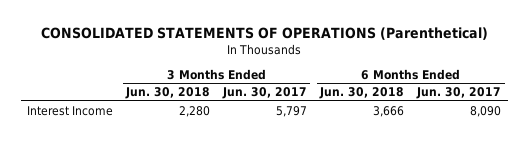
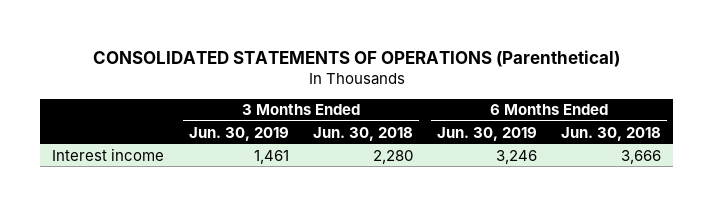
[222,87,308,100] Jun. 30, 2017 -> none
[416,87,502,100] Jun. 30, 2017 -> none
none -> [188,126,289,141] Jun. 30, 2019
none -> [436,126,537,141] Jun. 30, 2019
[27,106,114,117] Interest Income -> [52,147,165,161] Interest income

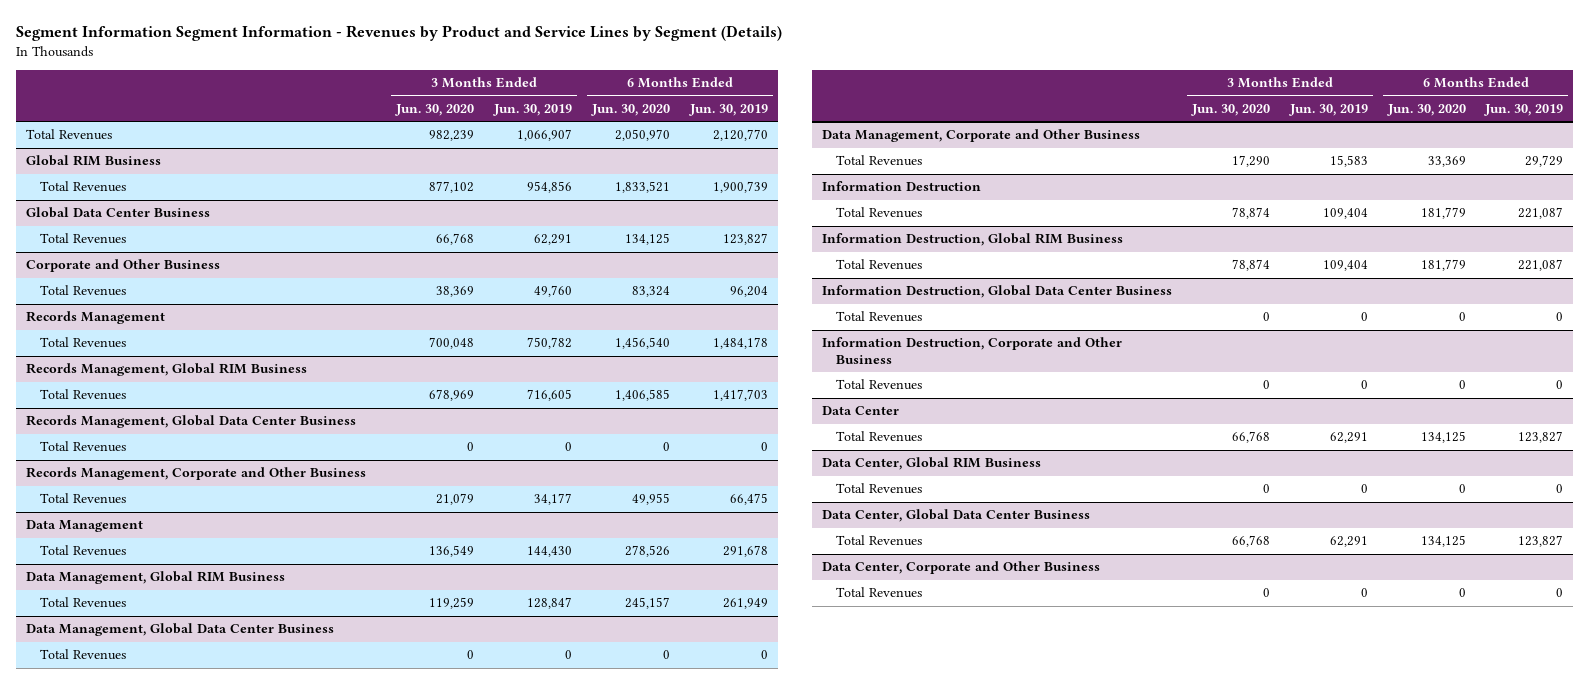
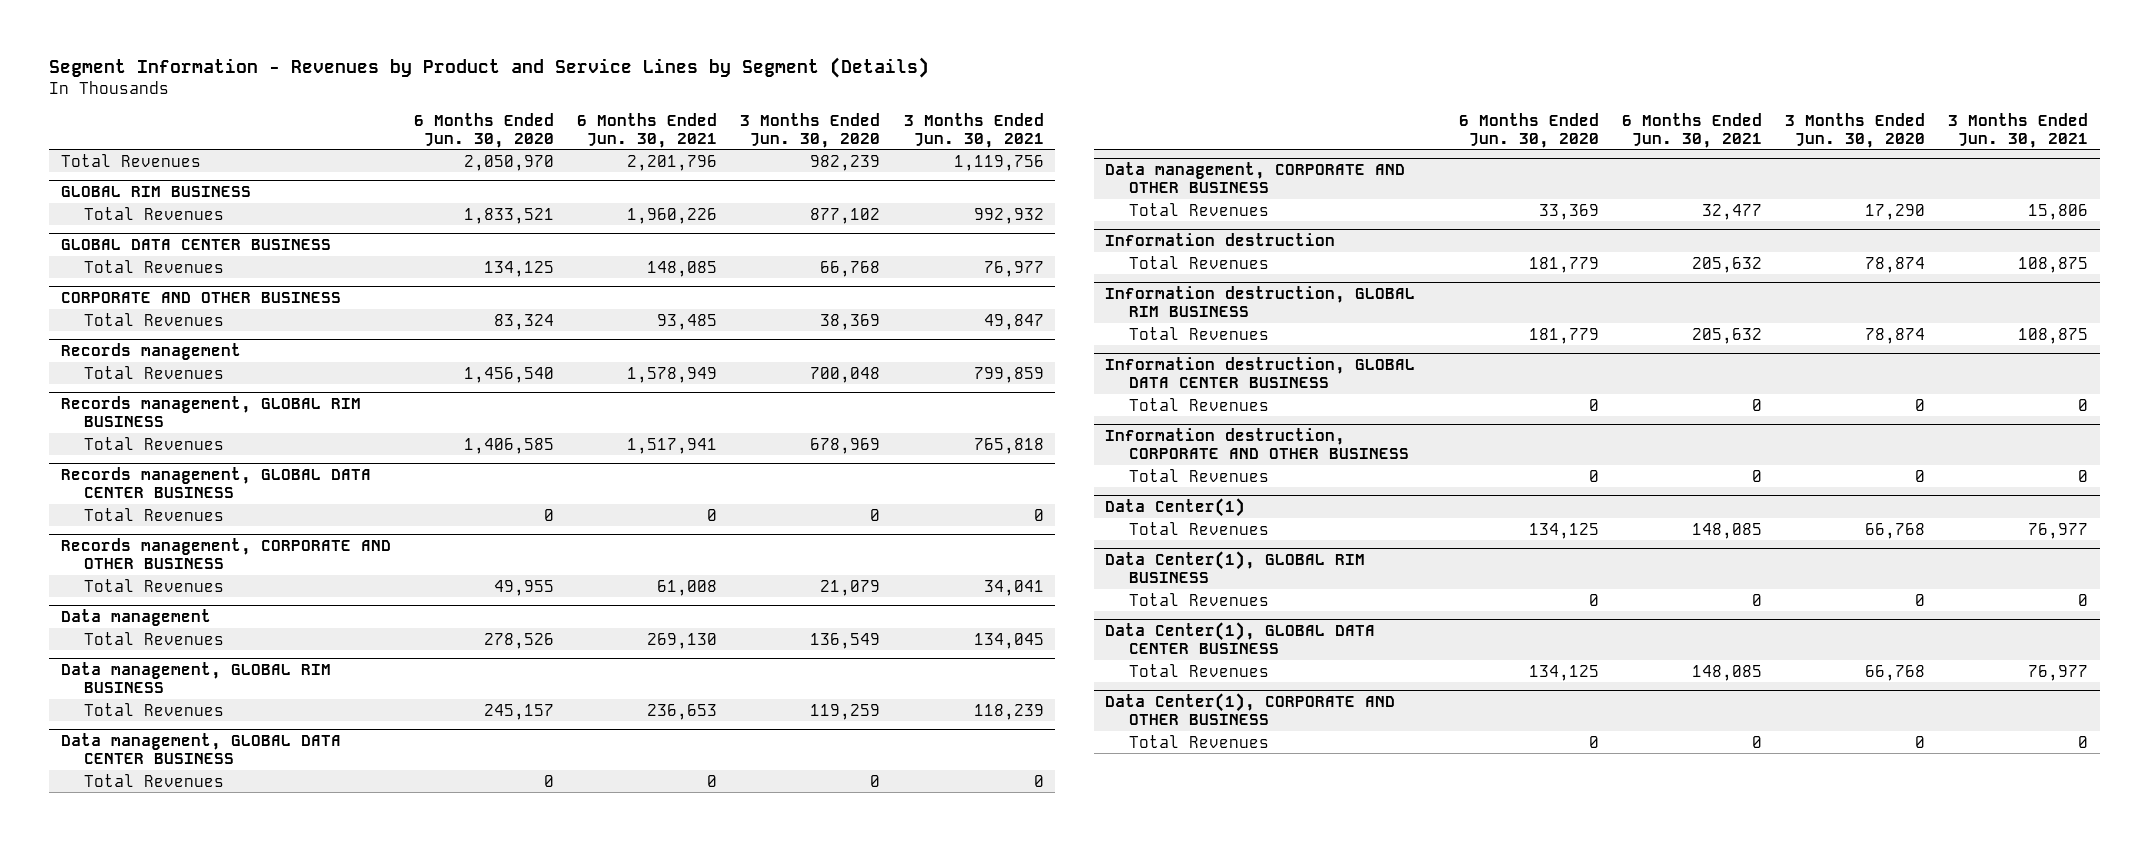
[16,25,783,42] Segment Information Segment Information - Revenues by Product and Service Lines by Segment (Details) -> [49,57,930,79] Segment Information - Revenues by Product and Service Lines by Segment (Details)
[492,103,572,116] Jun. 30, 2019 -> none
[688,103,768,116] Jun. 30, 2019 -> none
none -> [577,112,718,148] 6 Months Ended Jun. 30, 2021
none -> [903,112,1044,148] 3 Months Ended Jun. 30, 2021
[26,155,162,167] Global RIM Business -> [60,186,251,198] GLOBAL RIM BUSINESS
[26,207,211,219] Global Data Center Business -> [60,239,331,251] GLOBAL DATA CENTER BUSINESS
[26,259,221,273] Corporate and Other Business -> [60,292,341,304] CORPORATE AND OTHER BUSINESS
[26,311,166,325] Records Management -> [60,343,241,361] Records management
[26,363,308,377] Records Management, Global RIM Business -> [60,396,361,428] Records management, GLOBAL RIM BUSINESS
[26,415,357,429] Records Management, Global Data Center Business -> [60,467,371,499] Records management, GLOBAL DATA CENTER BUSINESS
[26,467,367,481] Records Management, Corporate and Other Business -> [60,538,391,570] Records management, CORPORATE AND OTHER BUSINESS
[26,520,144,533] Data Management -> [60,609,211,627] Data management
[26,571,286,585] Data Management, Global RIM Business -> [60,662,331,694] Data management, GLOBAL RIM BUSINESS
[26,623,335,637] Data Management, Global Data Center Business -> [60,733,341,765] Data management, GLOBAL DATA CENTER BUSINESS
[821,129,1140,143] Data Management, Corporate and Other Business -> [1105,162,1406,194] Data management, CORPORATE AND OTHER BUSINESS
[821,181,981,192] Information Destruction -> [1105,233,1336,247] Information destruction
[821,233,1123,247] Information Destruction, Global RIM Business -> [1105,286,1416,318] Information destruction, GLOBAL RIM BUSINESS
[821,285,1172,299] Information Destruction, Global Data Center Business -> [1105,357,1416,389] Information destruction, GLOBAL DATA CENTER BUSINESS
[821,337,1122,364] Information Destruction, Corporate and Other Business -> [1105,428,1409,460] Information destruction, CORPORATE AND OTHER BUSINESS
[821,406,899,416] Data Center -> [1105,498,1246,518] Data Center(1)
[821,457,1041,471] Data Center, Global RIM Business -> [1105,551,1366,584] Data Center(1), GLOBAL RIM BUSINESS
[821,509,1090,523] Data Center, Global Data Center Business -> [1105,622,1376,655] Data Center(1), GLOBAL DATA CENTER BUSINESS
[821,561,1100,575] Data Center, Corporate and Other Business -> [1105,693,1396,726] Data Center(1), CORPORATE AND OTHER BUSINESS

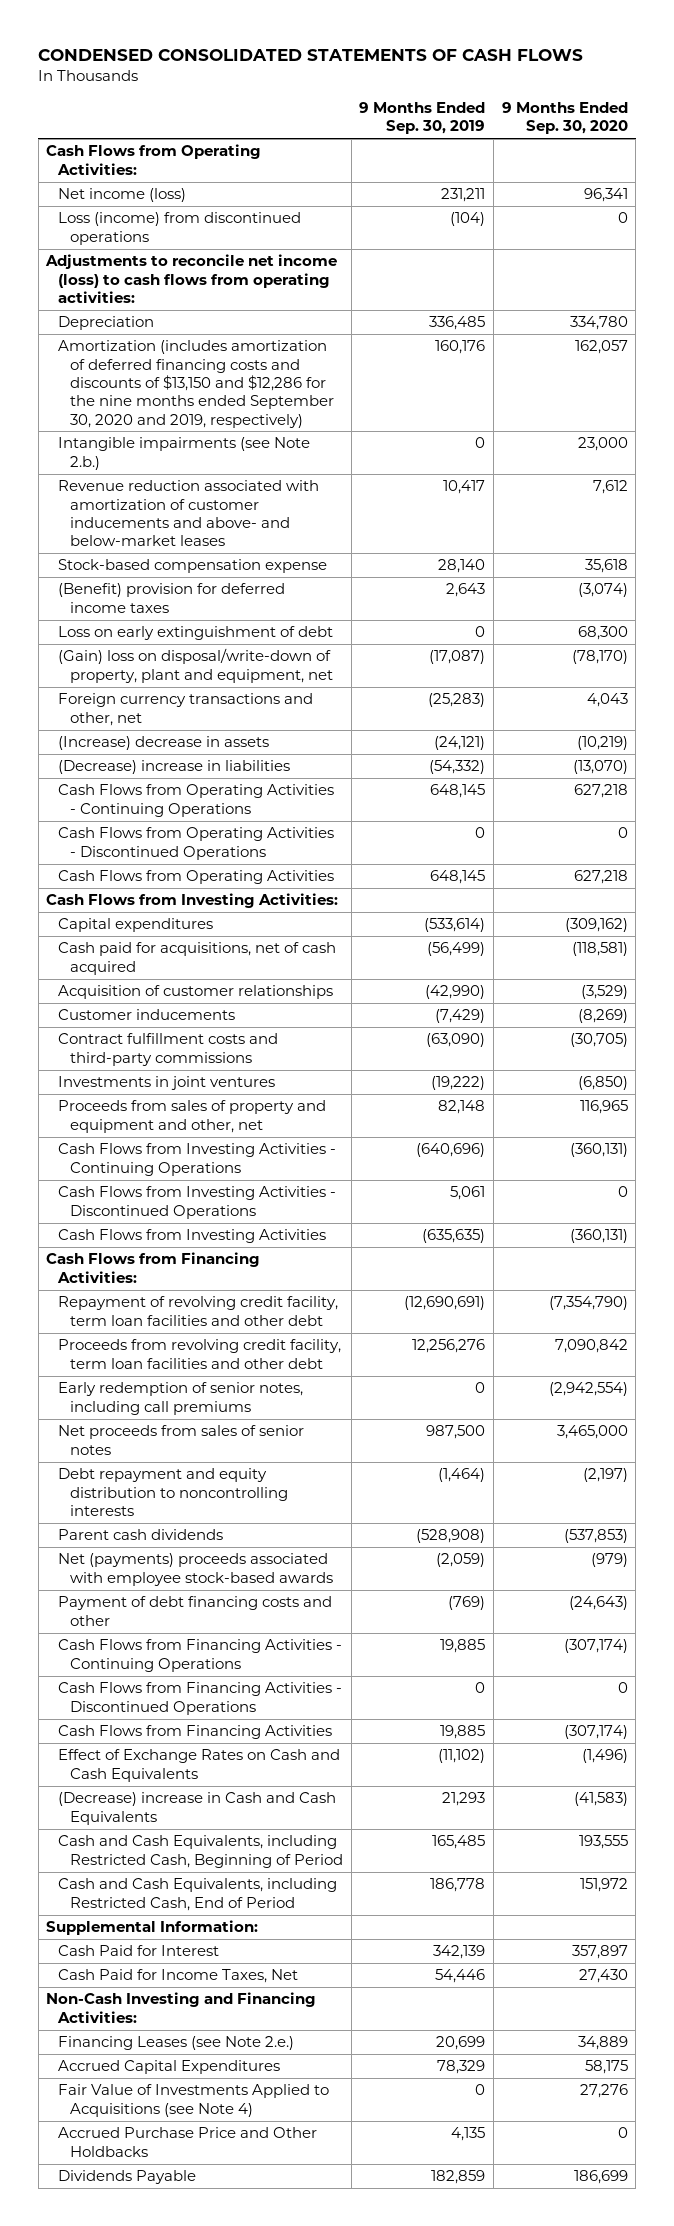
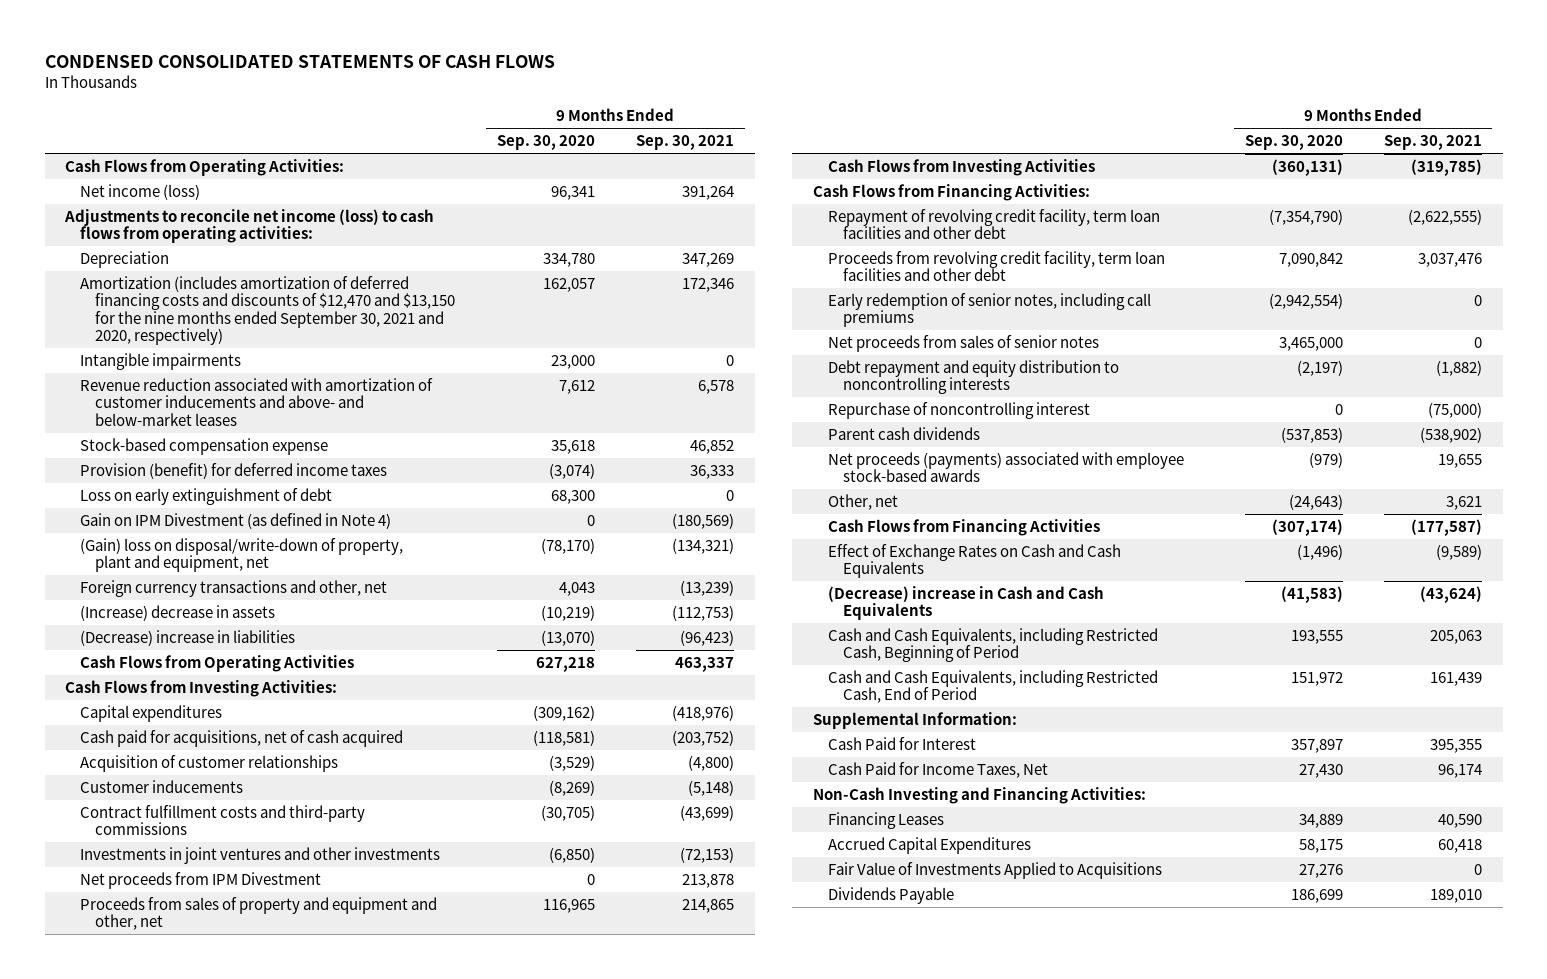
[359,101,486,135] 9 Months Ended Sep. 30, 2019 -> none
none -> [636,135,735,151] Sep. 30, 2021
[58,212,302,245] Loss (income) from discontinued operations -> none
[58,340,334,428] Amortization (includes amortization of deferred financing costs and discounts of $13,150 and $12,286 for the nine months ended September 30, 2020 and 2019, respectively) -> [80,276,456,346] Amortization (includes amortization of deferred financing costs and discounts of $12,470 and $13,150 for the nine months ended September 30, 2021 and 2020, respectively)
[58,437,311,470] Intangible impairments (see Note 2.b.) -> [80,353,242,371] Intangible impairments
[58,583,286,613] (Benefit) provision for deferred income taxes -> [80,463,388,480] Provision (benefit) for deferred income taxes
none -> [80,513,392,530] Gain on IPM Divestment (as defined in Note 4)
[58,784,335,817] Cash Flows from Operating Activities - Continuing Operations -> none
[58,827,335,860] Cash Flows from Operating Activities - Discontinued Operations -> none
[58,1076,276,1091] Investments in joint ventures -> [80,847,441,865] Investments in joint ventures and other investments
none -> [80,872,322,890] Net proceeds from IPM Divestment
[58,1143,337,1176] Cash Flows from Investing Activities - Continuing Operations -> none
[58,1186,337,1219] Cash Flows from Investing Activities - Discontinued Operations -> none
none -> [828,402,1091,420] Repurchase of noncontrolling interest
[58,1639,343,1672] Cash Flows from Financing Activities - Continuing Operations -> none
[58,1682,343,1715] Cash Flows from Financing Activities - Discontinued Operations -> none
[58,1553,333,1586] Net (payments) proceeds associated with employee stock-based awards -> [828,452,1185,483] Net proceeds (payments) associated with employee stock-based awards
[58,1596,333,1626] Payment of debt financing costs and other -> [828,494,899,511] Other, net
[58,2036,295,2051] Financing Leases (see Note 2.e.) -> [828,812,945,830] Financing Leases
[58,2127,318,2157] Accrued Purchase Price and Other Holdbacks -> none
[58,2084,330,2117] Fair Value of Investments Applied to Acquisitions (see Note 4) -> [828,862,1163,880] Fair Value of Investments Applied to Acquisitions

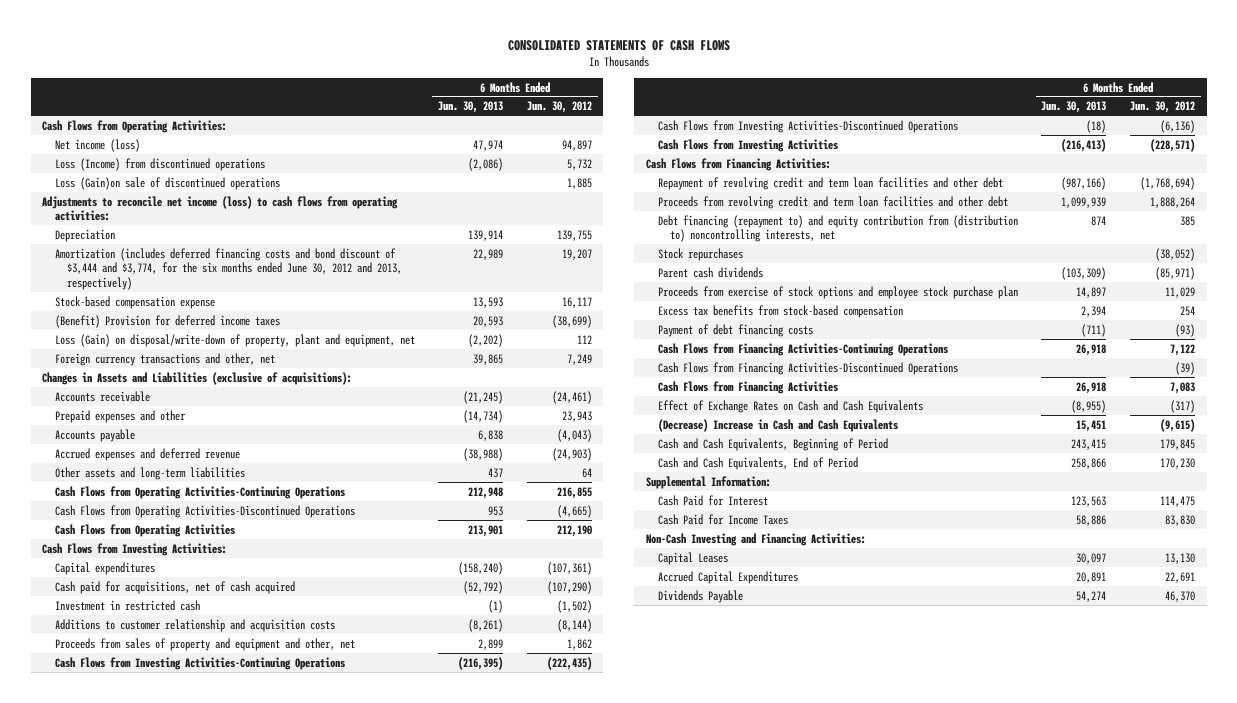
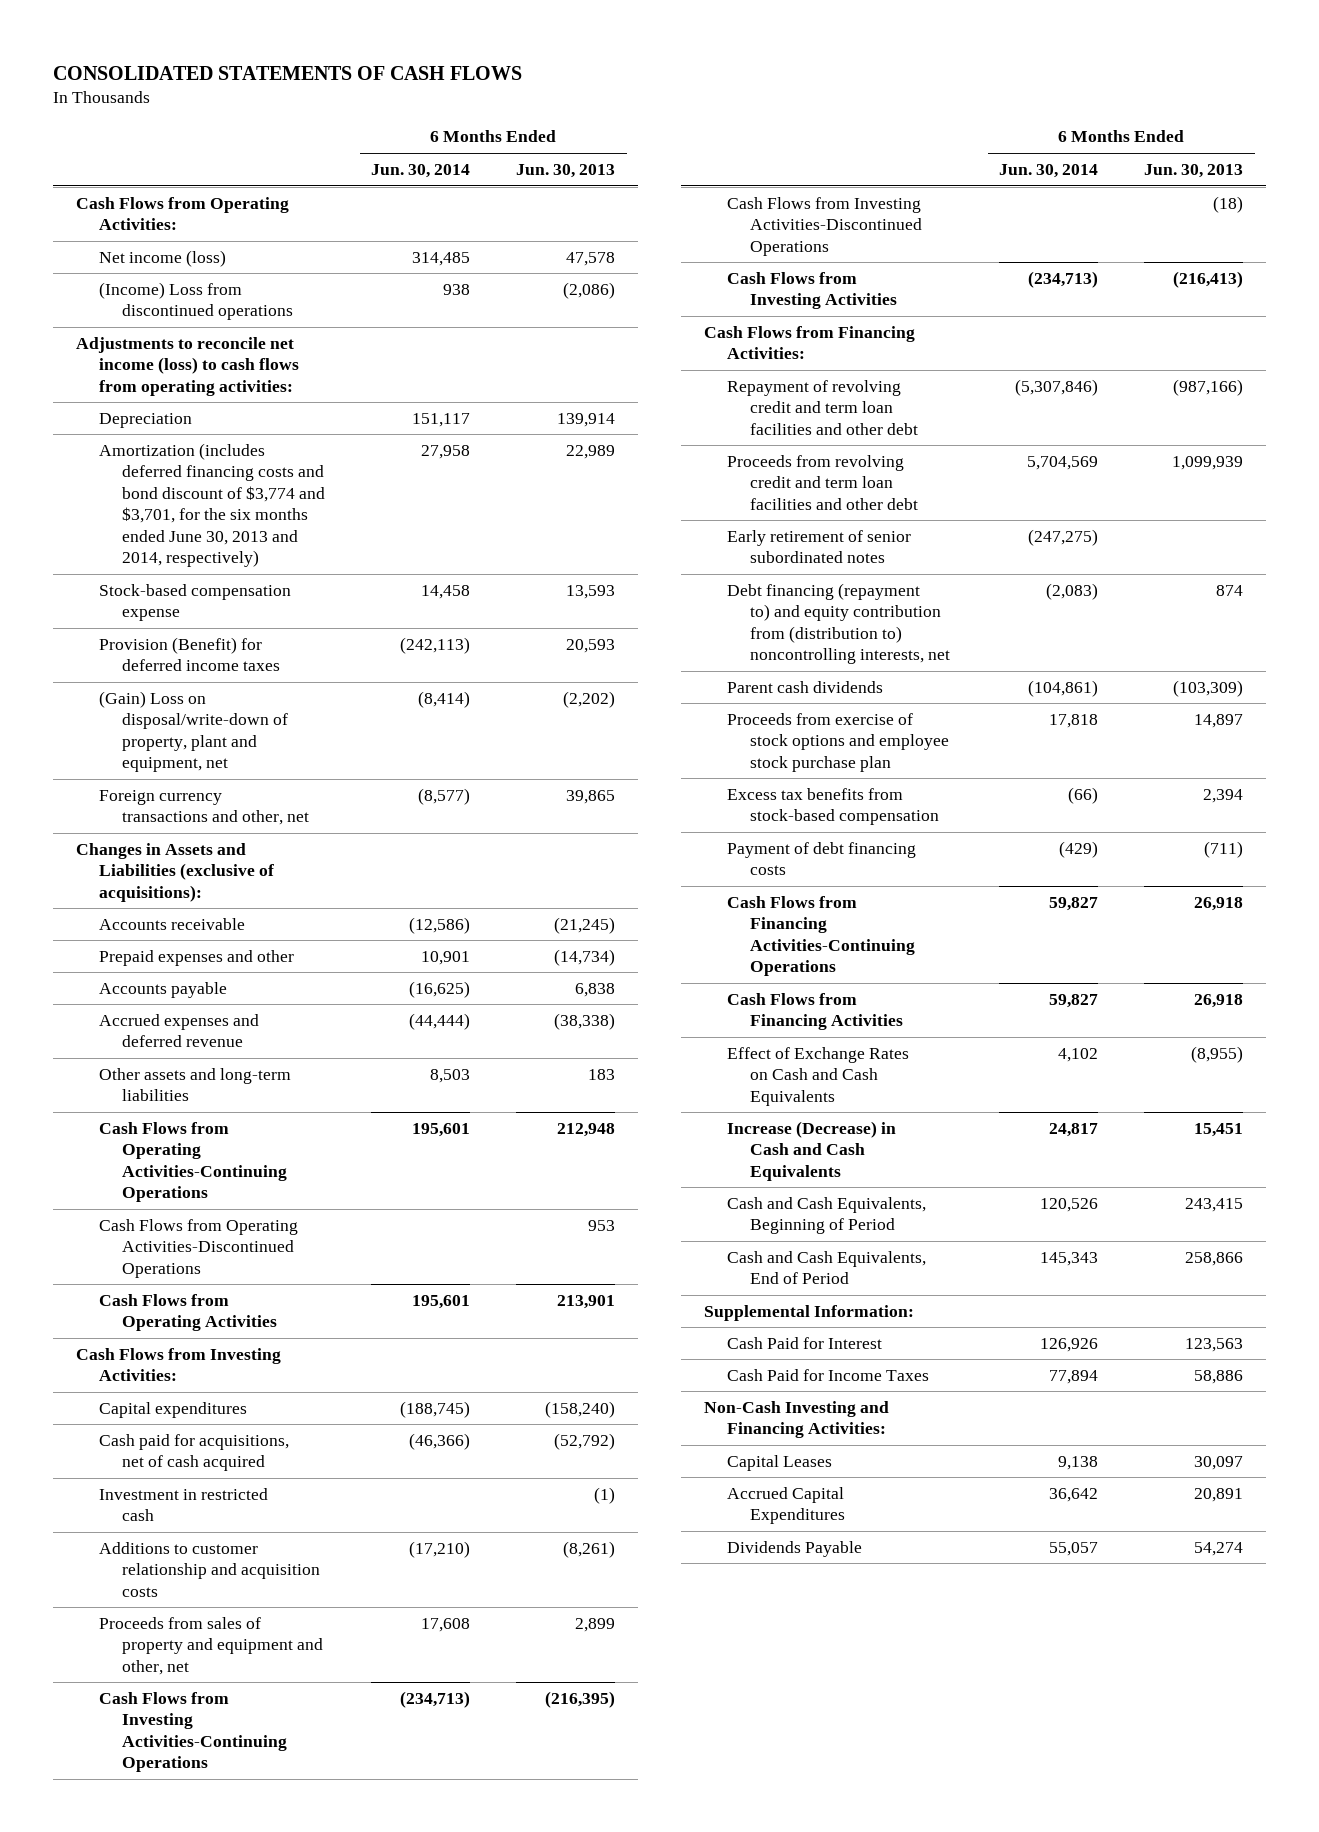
[526,101,592,114] Jun. 30, 2012 -> none
none -> [371,163,471,178] Jun. 30, 2014
[54,176,280,190] Loss (Gain)on sale of discontinued operations -> none
[473,139,504,151] 47,974 -> [566,251,616,266] 47,578
[54,157,265,171] Loss (Income) from discontinued operations -> [99,281,294,321] (Income) Loss from discontinued operations
[54,247,402,290] Amortization (includes deferred financing costs and bond discount of $3,444 and $3,774, for the six months ended June 30, 2012 and 2013, respectively) -> [99,442,326,568] Amortization (includes deferred financing costs and bond discount of $3,774 and $3,701, for the six months ended June 30, 2013 and 2014, respectively)
[54,314,280,328] (Benefit) Provision for deferred income taxes -> [99,636,281,672] Provision (Benefit) for deferred income taxes
[54,333,415,347] Loss (Gain) on disposal/write-down of property, plant and equipment, net -> [99,690,289,773] (Gain) Loss on disposal/write-down of property, plant and equipment, net
[463,447,504,461] (38,988) -> [554,1012,616,1030] (38,338)
[488,467,504,478] 437 -> [588,1068,616,1080] 183
none -> [727,529,912,564] Early retirement of senior subordinated notes
[657,247,743,261] Stock repurchases -> none
[657,361,958,375] Cash Flows from Financing Activities-Discontinued Operations -> none
[657,418,898,432] (Decrease) Increase in Cash and Cash Equivalents -> [727,1120,897,1181] Increase (Decrease) in Cash and Cash Equivalents

